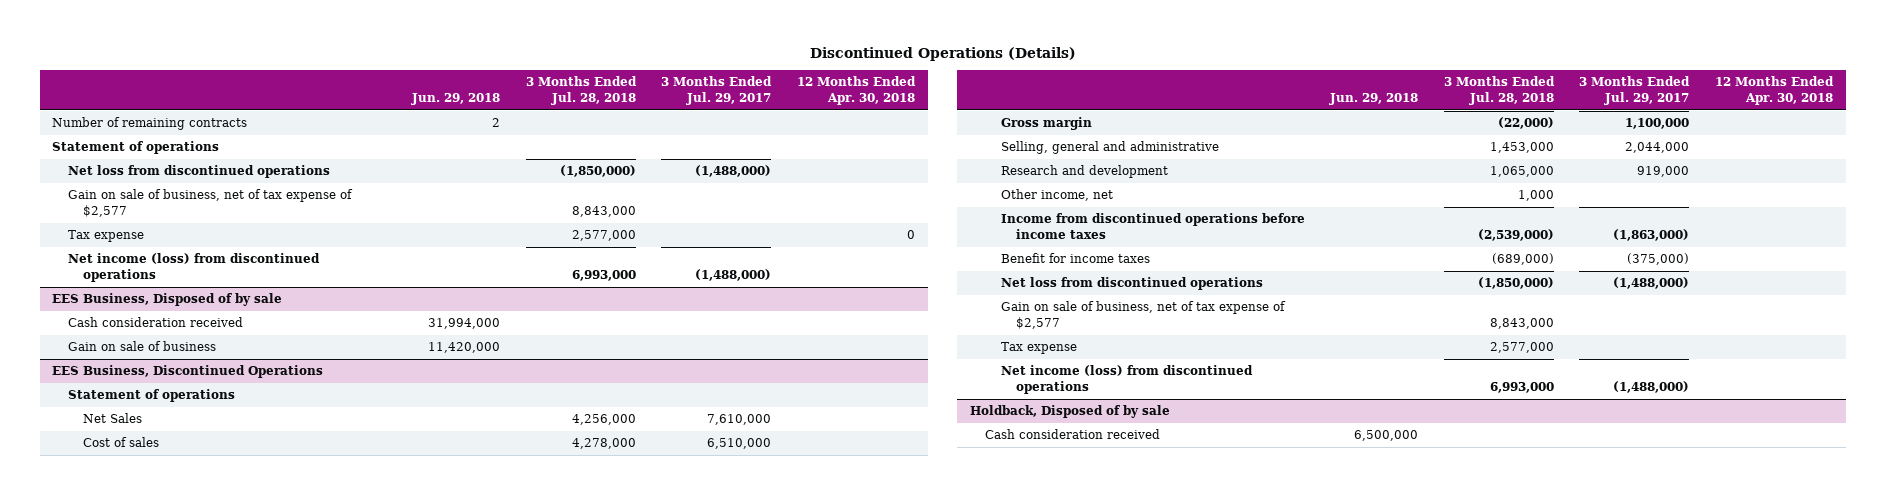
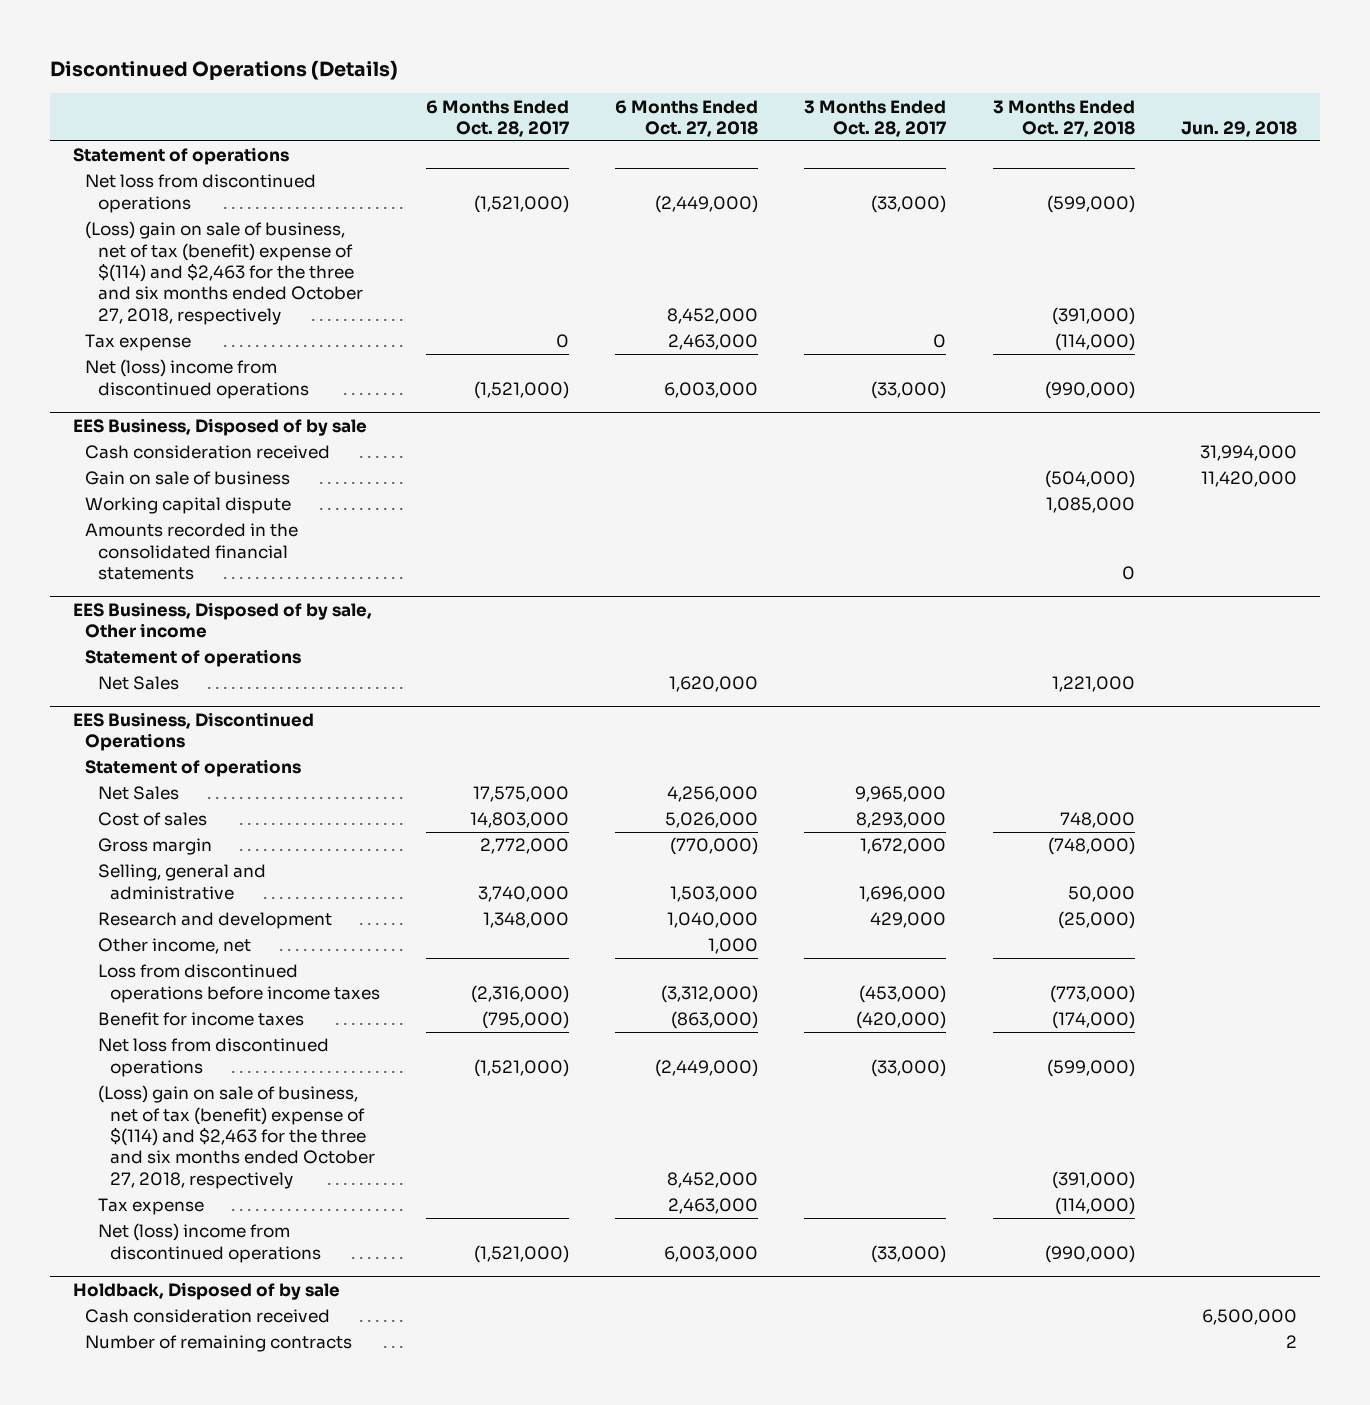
[525,76,637,105] 3 Months Ended Jul. 28, 2018 -> none
[661,76,773,105] 3 Months Ended Jul. 29, 2017 -> none
[797,76,917,105] 12 Months Ended Apr. 30, 2018 -> none
none -> [426,99,570,138] 6 Months Ended Oct. 28, 2017
none -> [615,99,759,138] 6 Months Ended Oct. 27, 2018
none -> [804,99,947,138] 3 Months Ended Oct. 28, 2017
none -> [992,99,1135,138] 3 Months Ended Oct. 27, 2018
[52,117,248,131] Number of remaining contracts -> none
[67,189,353,217] Gain on sale of business, net of tax expense of $2,577 -> [85,221,363,325] (Loss) gain on sale of business, net of tax (benefit) expense of $(114) and $2,463 for the three and six months ended October 27, 2018, respectively
[67,253,320,282] Net income (loss) from discontinued operations -> [85,359,309,399] Net (loss) income from discontinued operations
none -> [85,497,292,515] Working capital dispute
none -> [85,523,299,581] Amounts recorded in the consolidated financial statements
none -> [73,601,373,639] EES Business, Disposed of by sale, Other income
none -> [85,649,302,668] Statement of operations
none -> [97,676,179,691] Net Sales
[1000,213,1305,239] Income from discontinued operations before income taxes -> [97,964,381,1003] Loss from discontinued operations before income taxes
[1000,301,1286,329] Gain on sale of business, net of tax expense of $2,577 -> [97,1085,376,1189] (Loss) gain on sale of business, net of tax (benefit) expense of $(114) and $2,463 for the three and six months ended October 27, 2018, respectively
[1000,365,1253,394] Net income (loss) from discontinued operations -> [97,1223,322,1263] Net (loss) income from discontinued operations
none -> [85,1335,353,1353] Number of remaining contracts

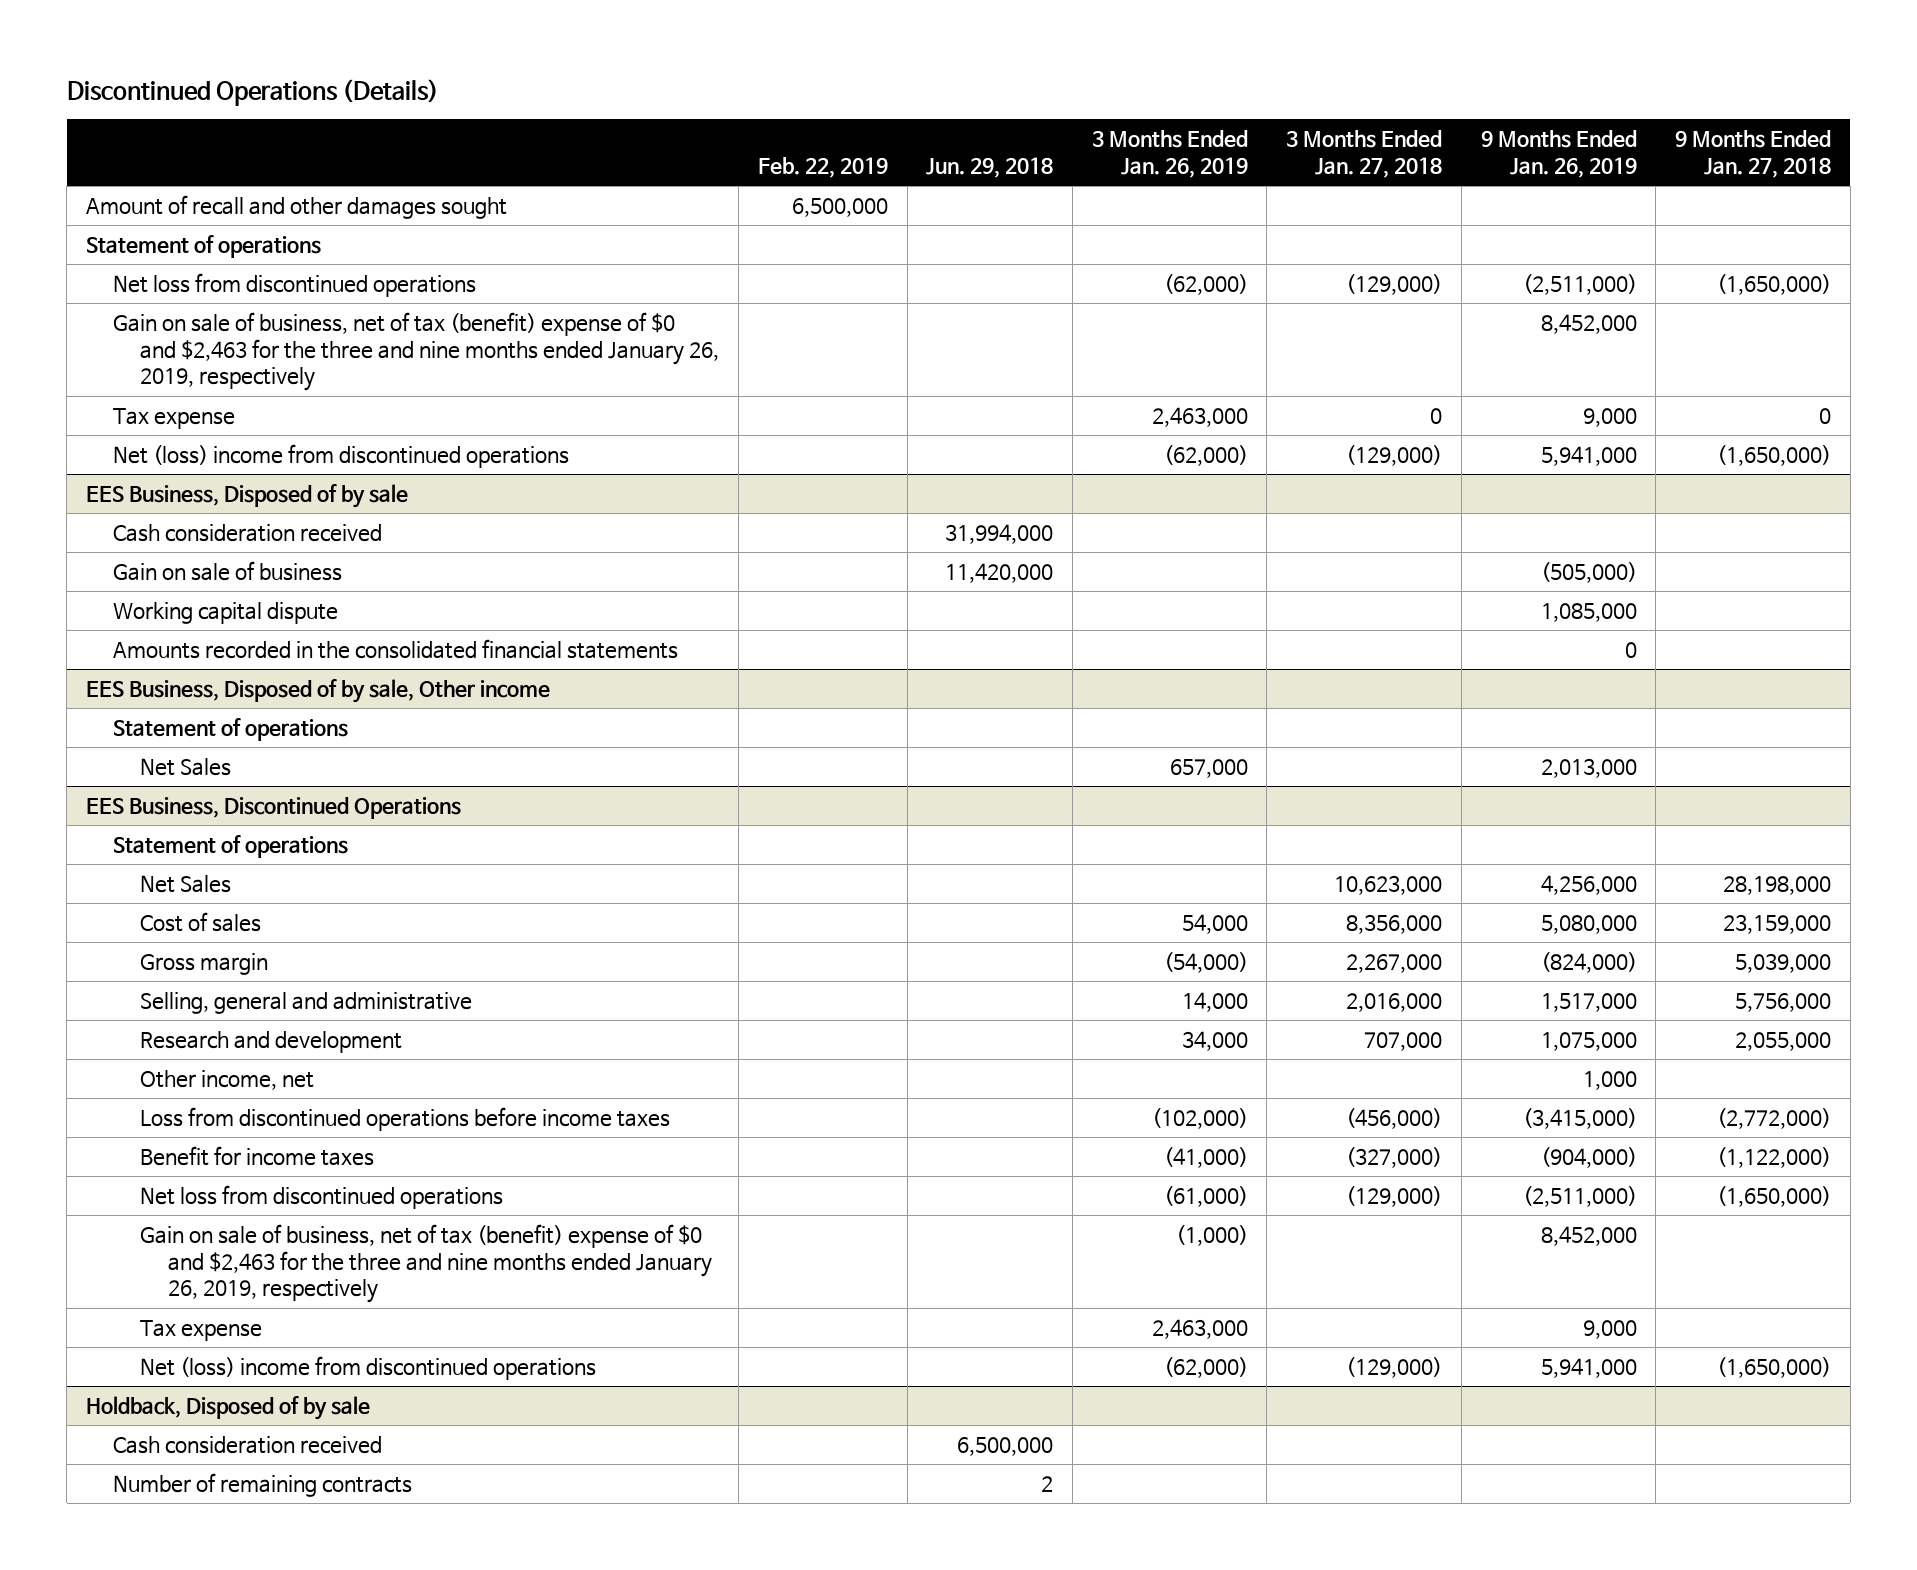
[426,99,570,138] 6 Months Ended Oct. 28, 2017 -> none
[615,99,759,138] 6 Months Ended Oct. 27, 2018 -> none
[804,99,947,138] 3 Months Ended Oct. 28, 2017 -> none
[992,99,1135,138] 3 Months Ended Oct. 27, 2018 -> none
none -> [757,156,888,178] Feb. 22, 2019
none -> [1091,130,1248,178] 3 Months Ended Jan. 26, 2019
none -> [1286,130,1443,178] 3 Months Ended Jan. 27, 2018
none -> [1480,130,1637,178] 9 Months Ended Jan. 26, 2019
none -> [1674,130,1831,178] 9 Months Ended Jan. 27, 2018
none -> [86,195,508,220] Amount of recall and other damages sought
[85,221,363,325] (Loss) gain on sale of business, net of tax (benefit) expense of $(114) and $2,463 for the three and six months ended October 27, 2018, respectively -> [113,312,720,392] Gain on sale of business, net of tax (benefit) expense of $0 and $2,463 for the three and nine months ended January 26, 2019, respectively
[97,1085,376,1189] (Loss) gain on sale of business, net of tax (benefit) expense of $(114) and $2,463 for the three and six months ended October 27, 2018, respectively -> [140,1224,712,1304] Gain on sale of business, net of tax (benefit) expense of $0 and $2,463 for the three and nine months ended January 26, 2019, respectively

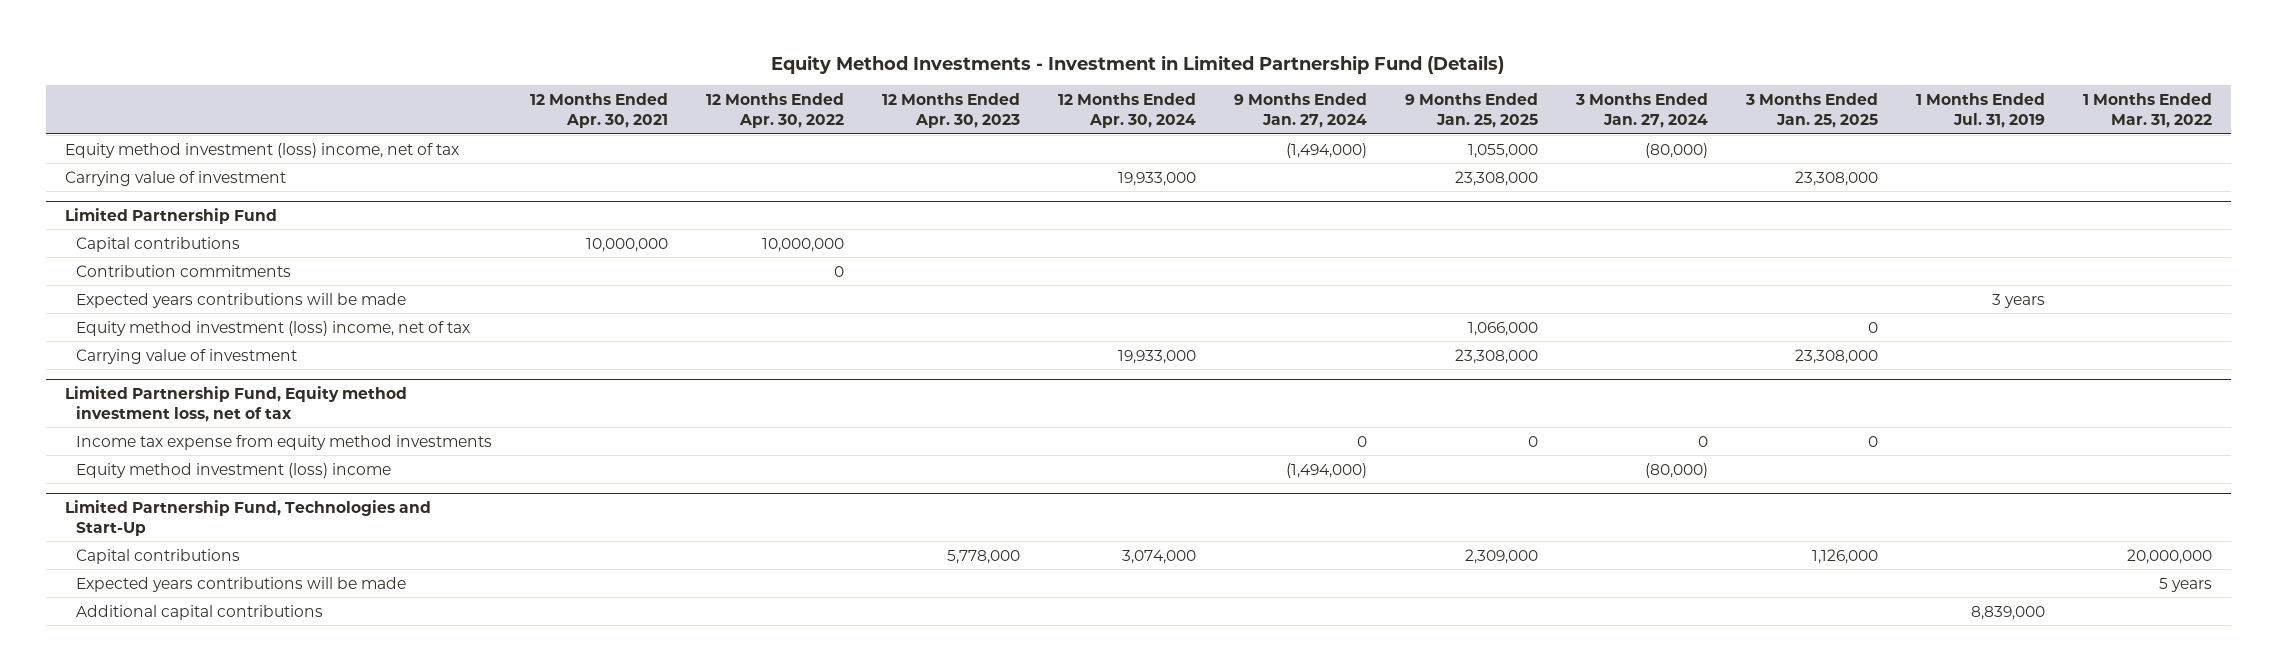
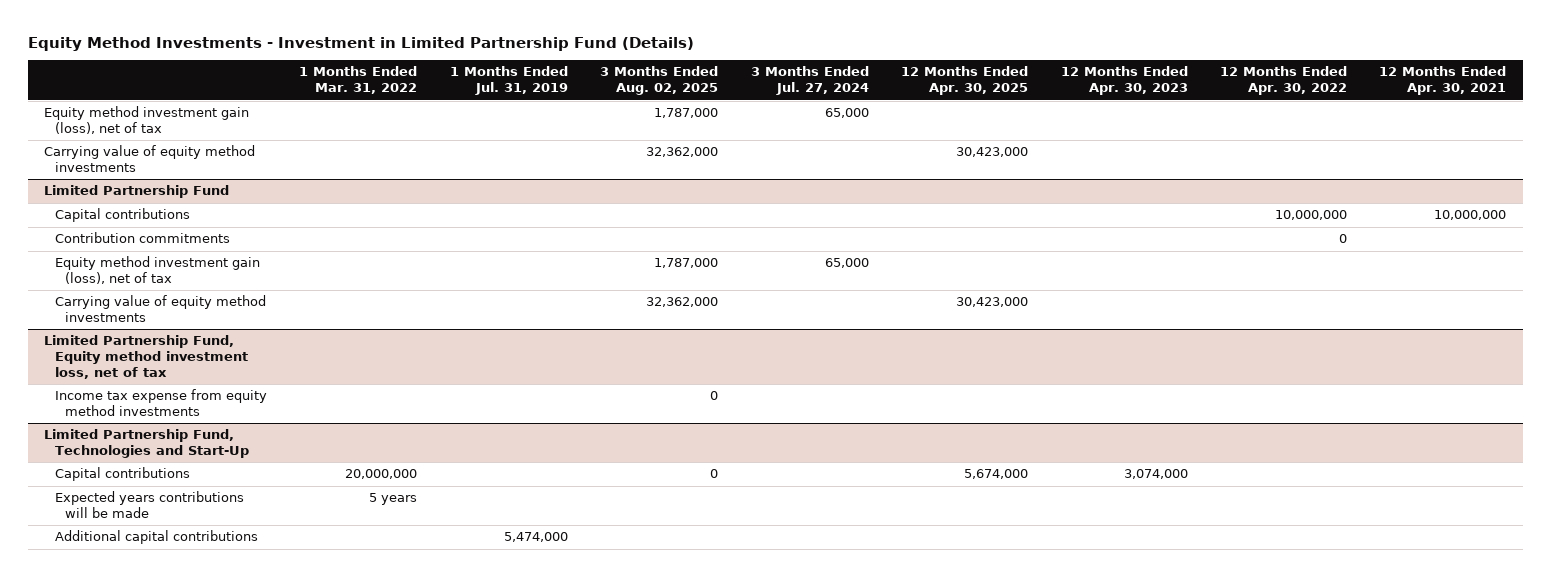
[1058,92,1197,128] 12 Months Ended Apr. 30, 2024 -> none
[1234,92,1368,128] 9 Months Ended Jan. 27, 2024 -> none
[1404,92,1538,128] 9 Months Ended Jan. 25, 2025 -> none
[1574,92,1708,128] 3 Months Ended Jan. 27, 2024 -> none
[1744,92,1878,128] 3 Months Ended Jan. 25, 2025 -> none
none -> [600,66,719,96] 3 Months Ended Aug. 02, 2025
none -> [750,66,869,96] 3 Months Ended Jul. 27, 2024
none -> [901,66,1029,96] 12 Months Ended Apr. 30, 2025
[64,142,459,158] Equity method investment (loss) income, net of tax -> [44,106,250,135] Equity method investment gain (loss), net of tax
[64,170,286,186] Carrying value of investment -> [44,145,256,173] Carrying value of equity method investments
[76,292,407,308] Expected years contributions will be made -> none
[76,320,471,336] Equity method investment (loss) income, net of tax -> [54,256,260,285] Equity method investment gain (loss), net of tax
[76,348,298,364] Carrying value of investment -> [54,295,266,323] Carrying value of equity method investments
[76,462,392,478] Equity method investment (loss) income -> none
[947,549,1021,564] 5,778,000 -> [1123,469,1188,480] 3,074,000
[1970,605,2045,620] 8,839,000 -> [503,532,568,543] 5,474,000

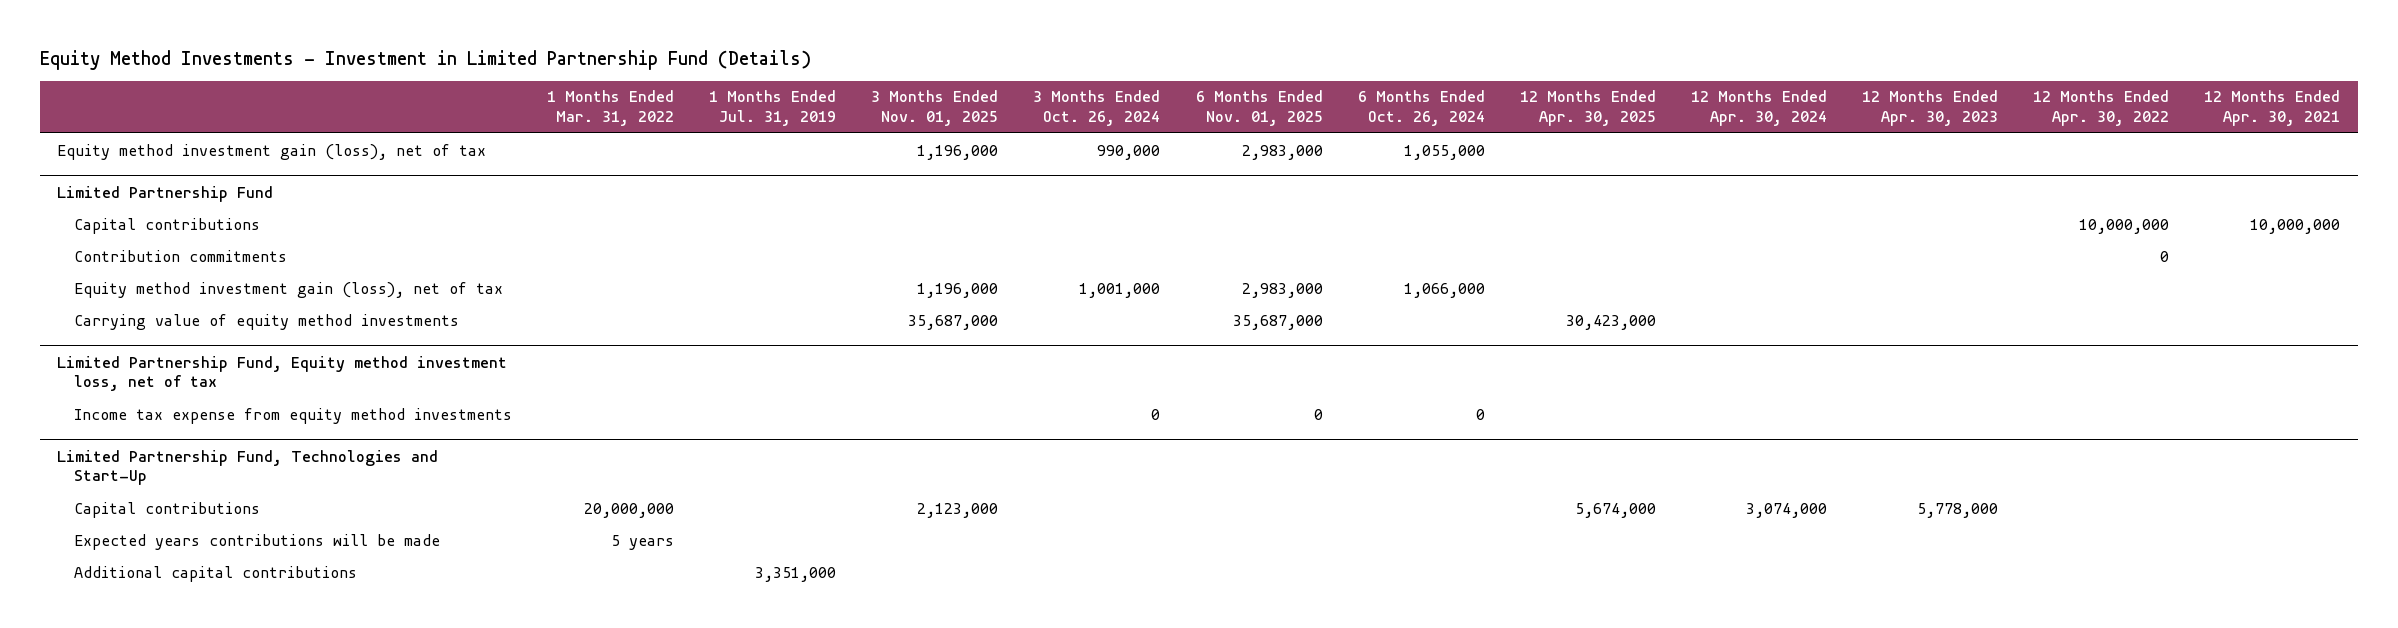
[600,66,719,96] 3 Months Ended Aug. 02, 2025 -> none
[750,66,869,96] 3 Months Ended Jul. 27, 2024 -> none
none -> [871,90,999,127] 3 Months Ended Nov. 01, 2025
none -> [1033,90,1161,127] 3 Months Ended Oct. 26, 2024
none -> [1195,90,1323,127] 6 Months Ended Nov. 01, 2025
none -> [1357,90,1485,127] 6 Months Ended Oct. 26, 2024
none -> [1690,90,1827,127] 12 Months Ended Apr. 30, 2024
[44,145,256,173] Carrying value of equity method investments -> none
[1123,469,1188,480] 3,074,000 -> [1916,502,1998,518] 5,778,000
[503,532,568,543] 5,474,000 -> [755,566,837,582] 3,351,000

